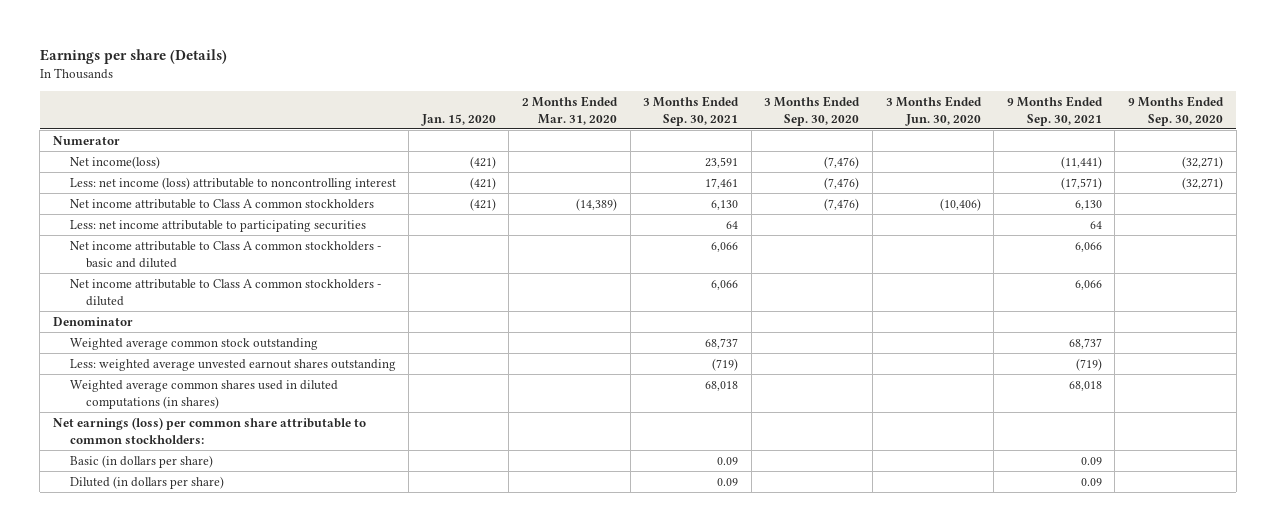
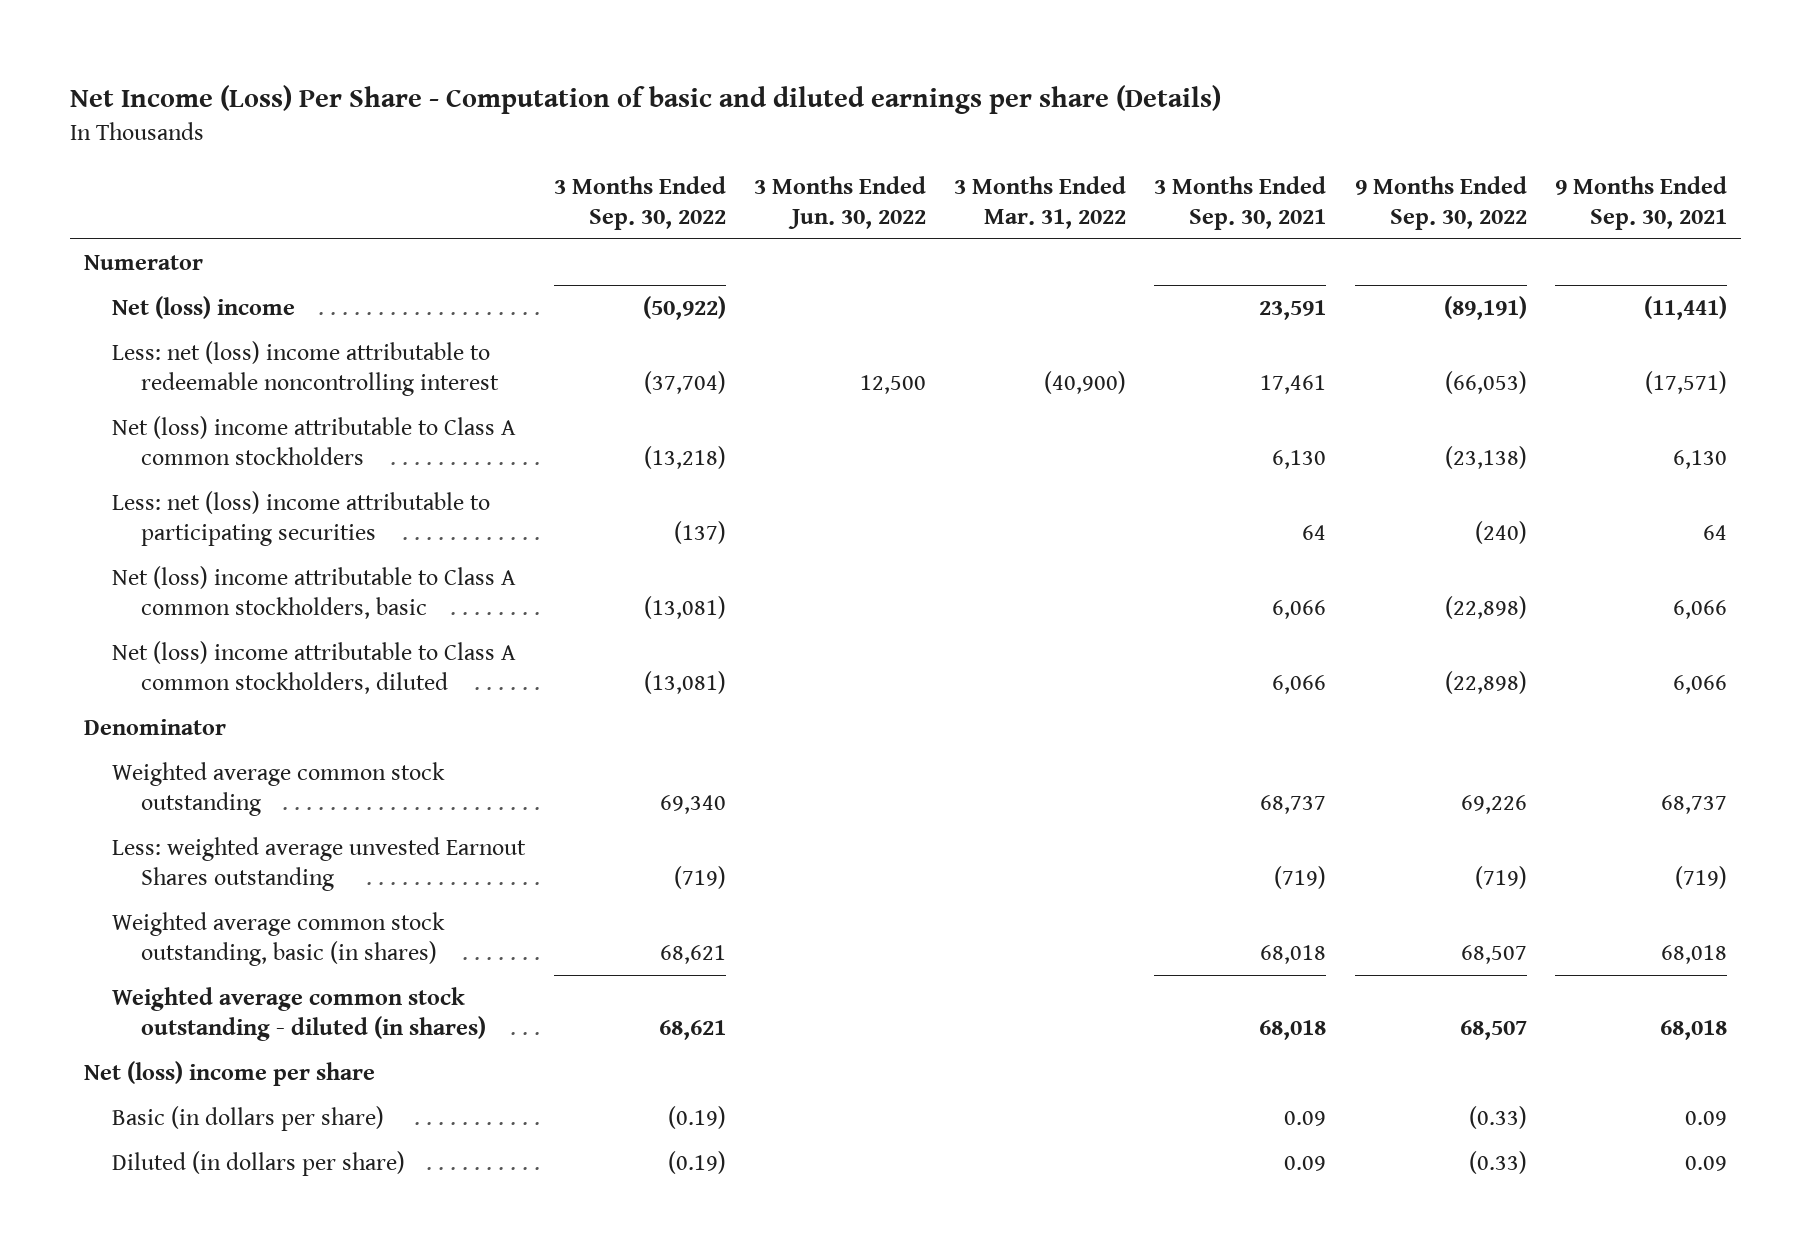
[39,49,227,65] Earnings per share (Details) -> [69,85,1221,115] Net Income (Loss) Per Share - Computation of basic and diluted earnings per share (Details)
[420,113,496,126] Jan. 15, 2020 -> none
[521,95,618,125] 2 Months Ended Mar. 31, 2020 -> none
[764,95,861,126] 3 Months Ended Sep. 30, 2020 -> none
[885,95,982,126] 3 Months Ended Jun. 30, 2020 -> none
[1127,95,1224,126] 9 Months Ended Sep. 30, 2020 -> none
none -> [553,175,726,230] 3 Months Ended Sep. 30, 2022
none -> [753,175,926,229] 3 Months Ended Jun. 30, 2022
none -> [954,175,1127,229] 3 Months Ended Mar. 31, 2022
none -> [1354,175,1527,230] 9 Months Ended Sep. 30, 2022
[69,155,160,169] Net income(loss) -> [112,296,296,320] Net (loss) income
[69,176,396,190] Less: net income (loss) attributable to noncontrolling interest -> [112,341,499,397] Less: net (loss) income attributable to redeemable noncontrolling interest
[69,198,374,209] Net income attributable to Class A common stockholders -> [112,416,517,466] Net (loss) income attributable to Class A common stockholders
[69,219,366,232] Less: net income attributable to participating securities -> [112,491,491,547] Less: net (loss) income attributable to participating securities
[69,240,381,268] Net income attributable to Class A common stockholders - basic and diluted -> [112,566,517,620] Net (loss) income attributable to Class A common stockholders, basic
[69,278,381,306] Net income attributable to Class A common stockholders - diluted -> [112,641,517,695] Net (loss) income attributable to Class A common stockholders, diluted
[52,416,366,444] Net earnings (loss) per common share attributable to common stockholders: -> none
[69,358,396,371] Less: weighted average unvested earnout shares outstanding -> [112,837,527,892] Less: weighted average unvested Earnout Shares outstanding
none -> [112,912,446,967] Weighted average common stock outstanding, basic (in shares)
[69,379,338,409] Weighted average common shares used in diluted computations (in shares) -> [112,987,486,1042] Weighted average common stock outstanding - diluted (in shares)
none -> [84,1061,376,1087] Net (loss) income per share

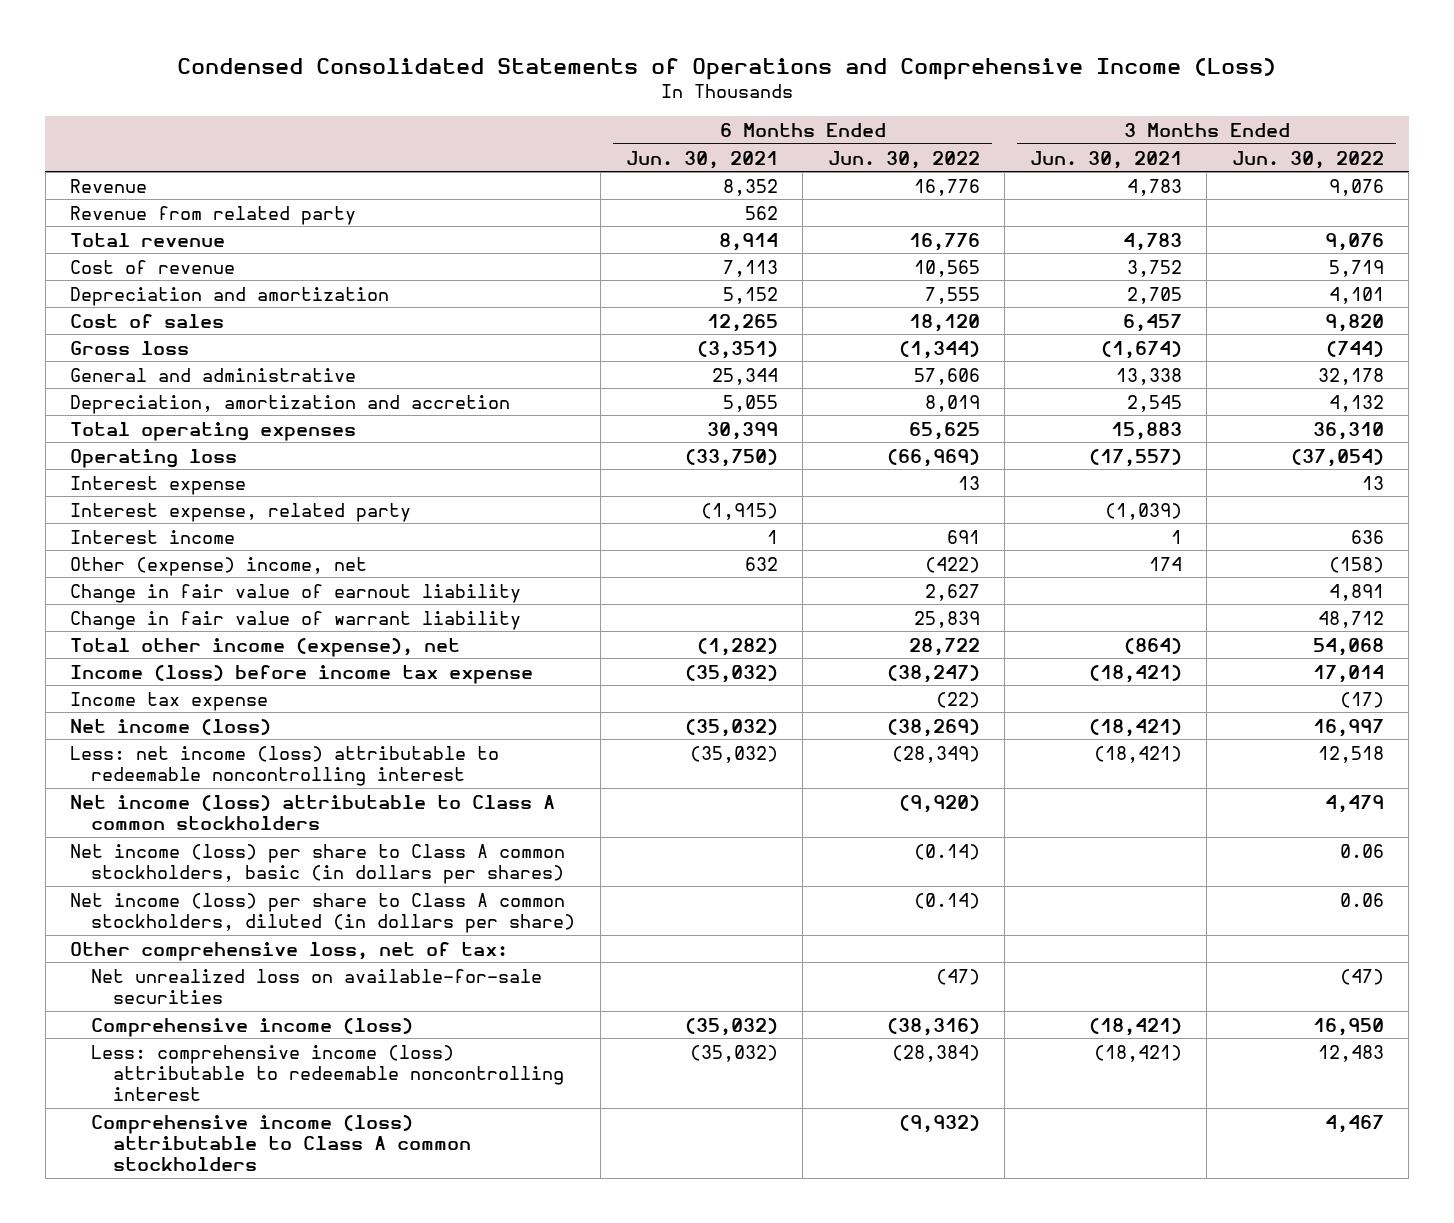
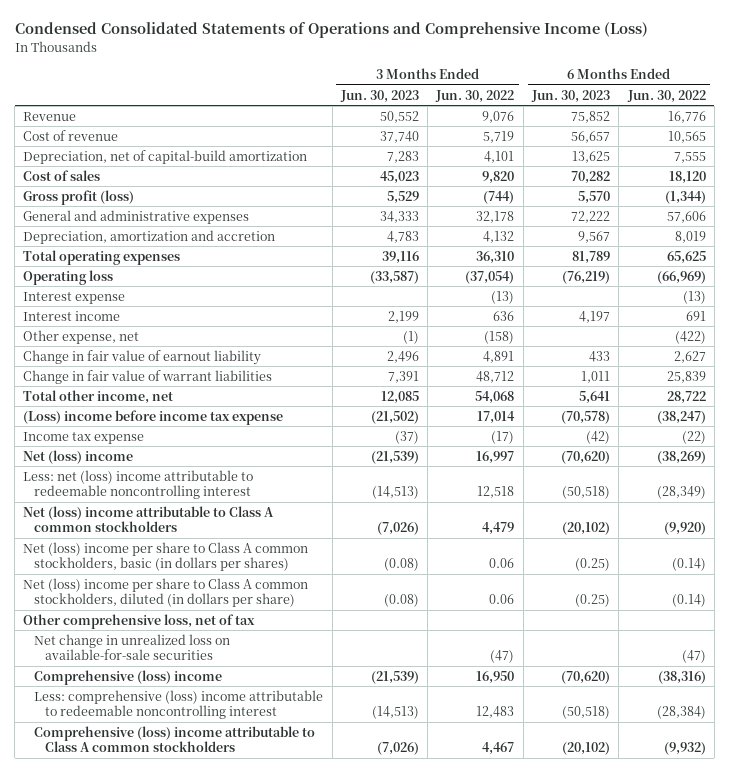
[625,150,778,169] Jun. 30, 2021 -> none
[1029,150,1182,169] Jun. 30, 2021 -> none
none -> [339,89,419,103] Jun. 30, 2023
none -> [530,89,610,103] Jun. 30, 2023
[70,205,357,225] Revenue from related party -> none
[70,232,226,247] Total revenue -> none
[70,286,390,306] Depreciation and amortization -> [23,149,308,164] Depreciation, net of capital-build amortization
[70,340,190,355] Gross loss -> [23,189,135,205] Gross profit (loss)
[70,367,357,382] General and administrative -> [23,209,250,224] General and administrative expenses
[70,502,412,522] Interest expense, related party -> none
[957,475,980,490] 13 -> [682,290,706,304] (13)
[1361,475,1384,490] 13 -> [491,290,515,304] (13)
[70,556,368,576] Other (expense) income, net -> [23,329,140,344] Other expense, net
[70,610,522,630] Change in fair value of warrant liability -> [23,369,273,384] Change in fair value of warrant liabilities
[70,637,461,657] Total other income (expense), net -> [23,389,174,404] Total other income, net
[70,664,534,684] Income (loss) before income tax expense -> [23,409,284,425] (Loss) income before income tax expense
[70,718,272,735] Net income (loss) -> [23,449,134,464] Net (loss) income
[70,745,500,786] Less: net income (loss) attributable to redeemable noncontrolling interest -> [23,469,254,499] Less: net (loss) income attributable to redeemable noncontrolling interest
[70,794,556,830] Net income (loss) attributable to Class A common stockholders -> [23,505,275,532] Net (loss) income attributable to Class A common stockholders
[70,843,566,884] Net income (loss) per share to Class A common stockholders, basic (in dollars per shares) -> [23,541,309,571] Net (loss) income per share to Class A common stockholders, basic (in dollars per shares)
[70,892,576,933] Net income (loss) per share to Class A common stockholders, diluted (in dollars per share) -> [23,577,309,607] Net (loss) income per share to Class A common stockholders, diluted (in dollars per share)
[70,941,509,961] Other comprehensive loss, net of tax: -> [23,613,256,629] Other comprehensive loss, net of tax
[91,968,543,1004] Net unrealized loss on available-for-sale securities -> [34,633,231,660] Net change in unrealized loss on available-for-sale securities
[91,1017,414,1037] Comprehensive income (loss) -> [34,669,223,685] Comprehensive (loss) income
[91,1044,564,1101] Less: comprehensive income (loss) attributable to redeemable noncontrolling interest -> [34,689,324,719] Less: comprehensive (loss) income attributable to redeemable noncontrolling interest
[91,1114,471,1171] Comprehensive income (loss) attributable to Class A common stockholders -> [34,725,316,752] Comprehensive (loss) income attributable to Class A common stockholders

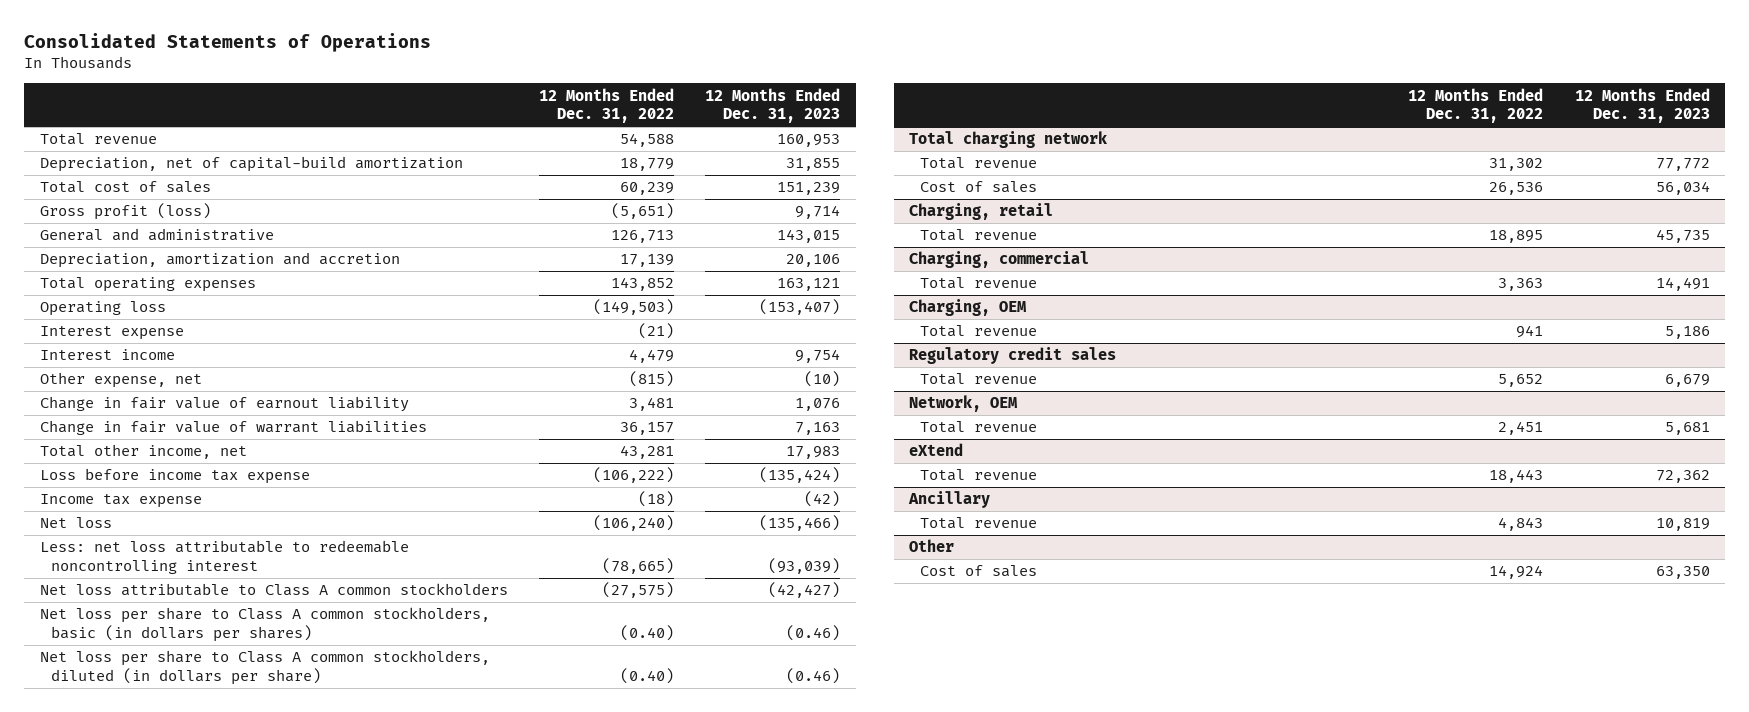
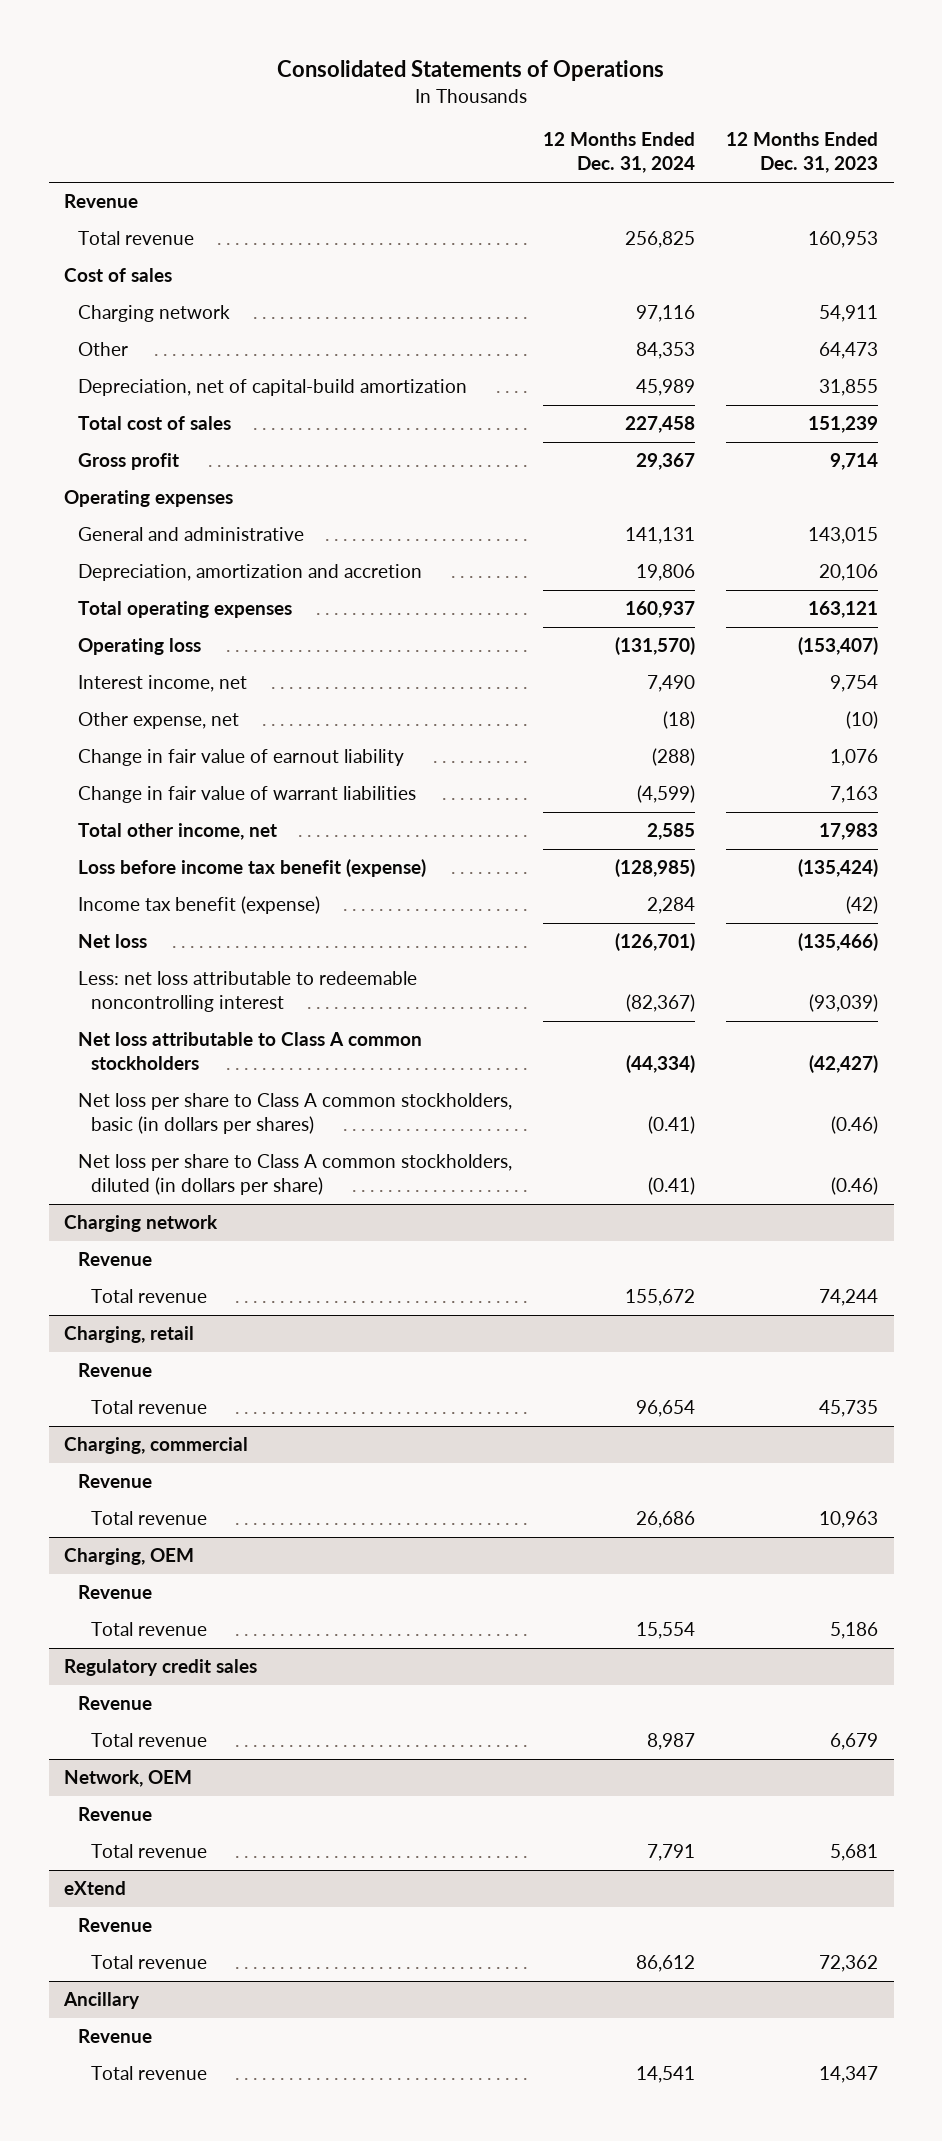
[539,87,675,124] 12 Months Ended Dec. 31, 2022 -> none
none -> [542,132,695,174] 12 Months Ended Dec. 31, 2024
none -> [64,194,139,209] Revenue
none -> [64,268,173,283] Cost of sales
none -> [77,305,230,323] Charging network
none -> [77,342,128,357] Other
[39,203,211,221] Gross profit (loss) -> [77,453,179,471] Gross profit
none -> [64,490,234,508] Operating expenses
[39,326,184,341] Interest expense -> none
[39,349,175,361] Interest income -> [77,675,247,693] Interest income, net
[39,468,310,485] Loss before income tax expense -> [77,859,426,878] Loss before income tax benefit (expense)
[39,494,202,509] Income tax expense -> [77,896,320,915] Income tax benefit (expense)
[920,181,1038,194] Cost of sales -> none
[909,131,1109,149] Total charging network -> [64,1215,219,1233] Charging network
none -> [77,1252,152,1267] Revenue
[1655,158,1710,172] 77,772 -> [818,1289,878,1307] 74,244
none -> [77,1363,152,1378] Revenue
none -> [77,1474,152,1489] Revenue
[1655,277,1710,292] 14,491 -> [818,1511,878,1529] 10,963
none -> [77,1585,152,1600] Revenue
none -> [77,1696,152,1711] Revenue
none -> [77,1807,152,1822] Revenue
none -> [77,1918,152,1933] Revenue
[909,539,955,553] Other -> none
[920,565,1038,578] Cost of sales -> none
none -> [77,2029,152,2044] Revenue
[1655,518,1710,532] 10,819 -> [818,2066,878,2084] 14,347

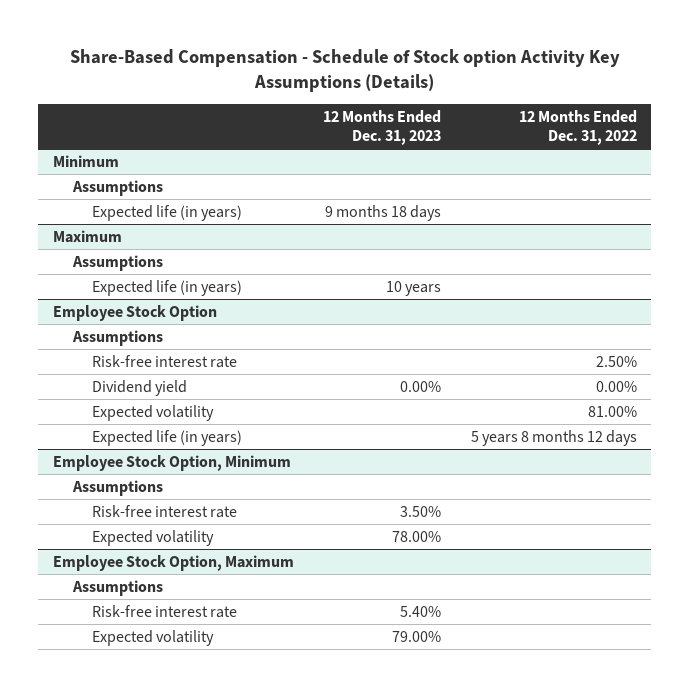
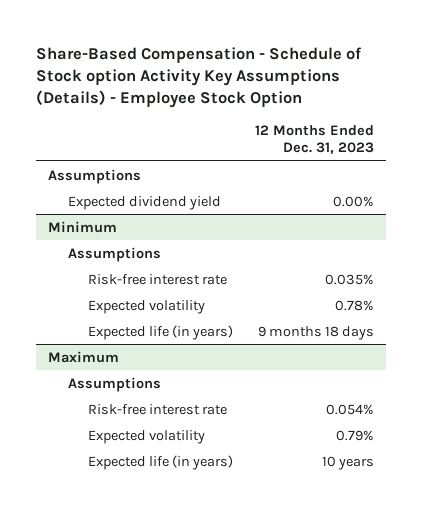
[69,49,620,93] Share-Based Compensation - Schedule of Stock option Activity Key Assumptions (Details) -> [36,46,363,108] Share-Based Compensation - Schedule of Stock option Activity Key Assumptions (Details) - Employee Stock Option
[518,109,637,146] 12 Months Ended Dec. 31, 2022 -> none
none -> [47,168,141,184] Assumptions
none -> [67,195,221,210] Expected dividend yield
none -> [87,273,227,285] Risk-free interest rate
none -> [87,299,205,314] Expected volatility
none -> [87,403,227,415] Risk-free interest rate
none -> [87,429,205,444] Expected volatility
[52,304,217,321] Employee Stock Option -> none
[71,329,163,346] Assumptions -> none
[92,354,238,368] Risk-free interest rate -> none
[92,379,188,396] Dividend yield -> none
[92,404,215,421] Expected volatility -> none
[92,429,243,446] Expected life (in years) -> none
[52,454,291,471] Employee Stock Option, Minimum -> none
[71,479,163,496] Assumptions -> none
[92,504,238,518] Risk-free interest rate -> none
[92,529,215,546] Expected volatility -> none
[52,554,294,571] Employee Stock Option, Maximum -> none
[71,579,163,596] Assumptions -> none
[92,604,238,618] Risk-free interest rate -> none
[92,629,215,646] Expected volatility -> none

